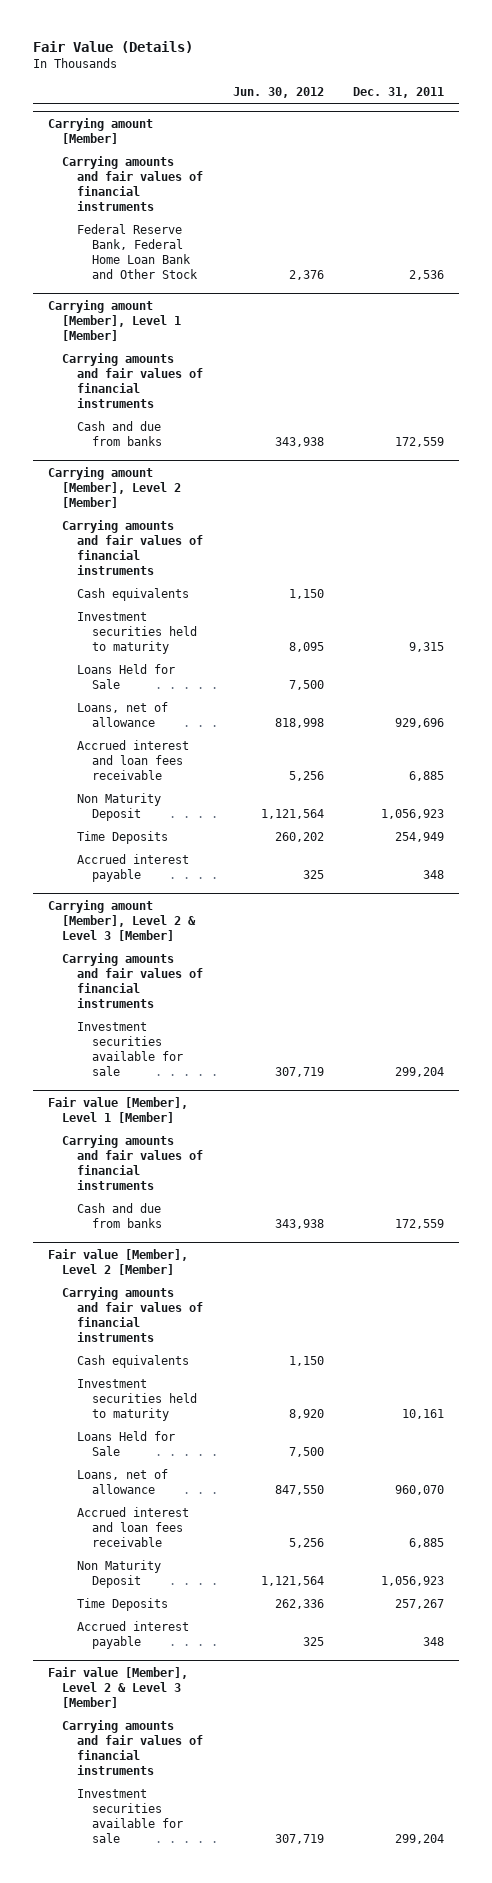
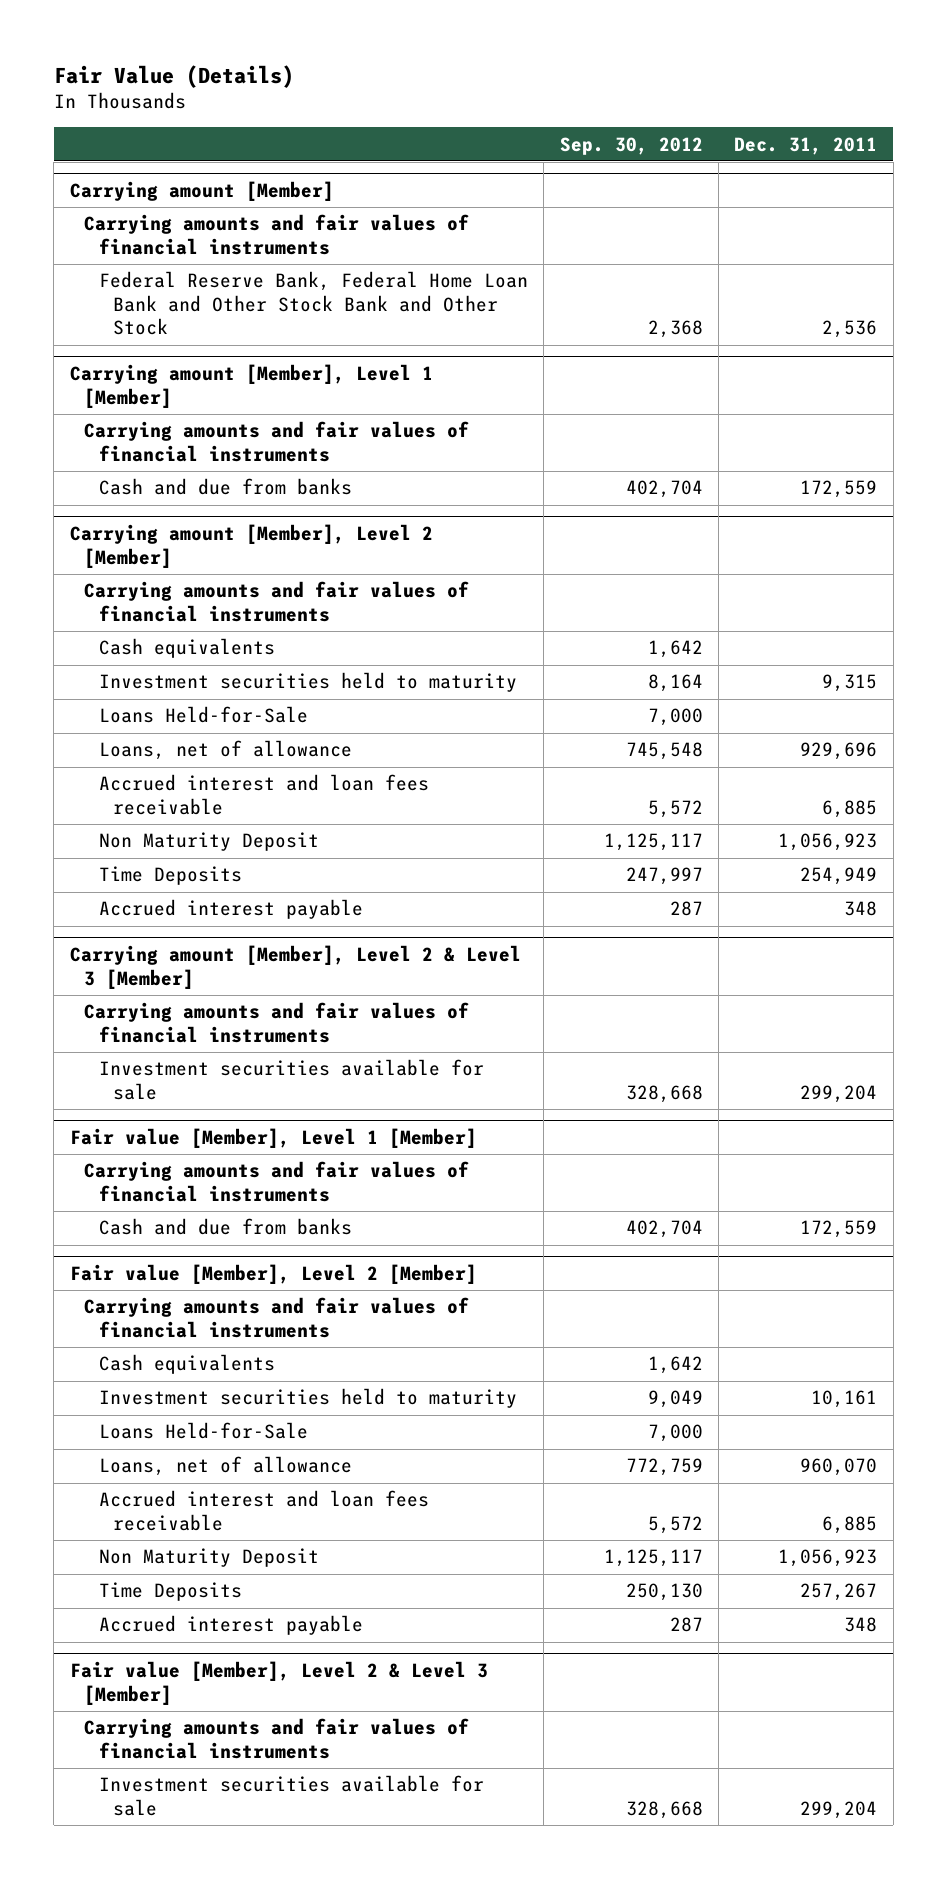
[232,86,324,98] Jun. 30, 2012 -> none
none -> [559,136,703,155] Sep. 30, 2012
[76,224,198,280] Federal Reserve Bank, Federal Home Loan Bank and Other Stock -> [98,271,528,336] Federal Reserve Bank, Federal Home Loan Bank and Other Stock Bank and Other Stock
[76,664,175,690] Loans Held for Sale -> [98,706,308,724] Loans Held-for-Sale
[76,1431,175,1457] Loans Held for Sale -> [98,1422,308,1440] Loans Held-for-Sale

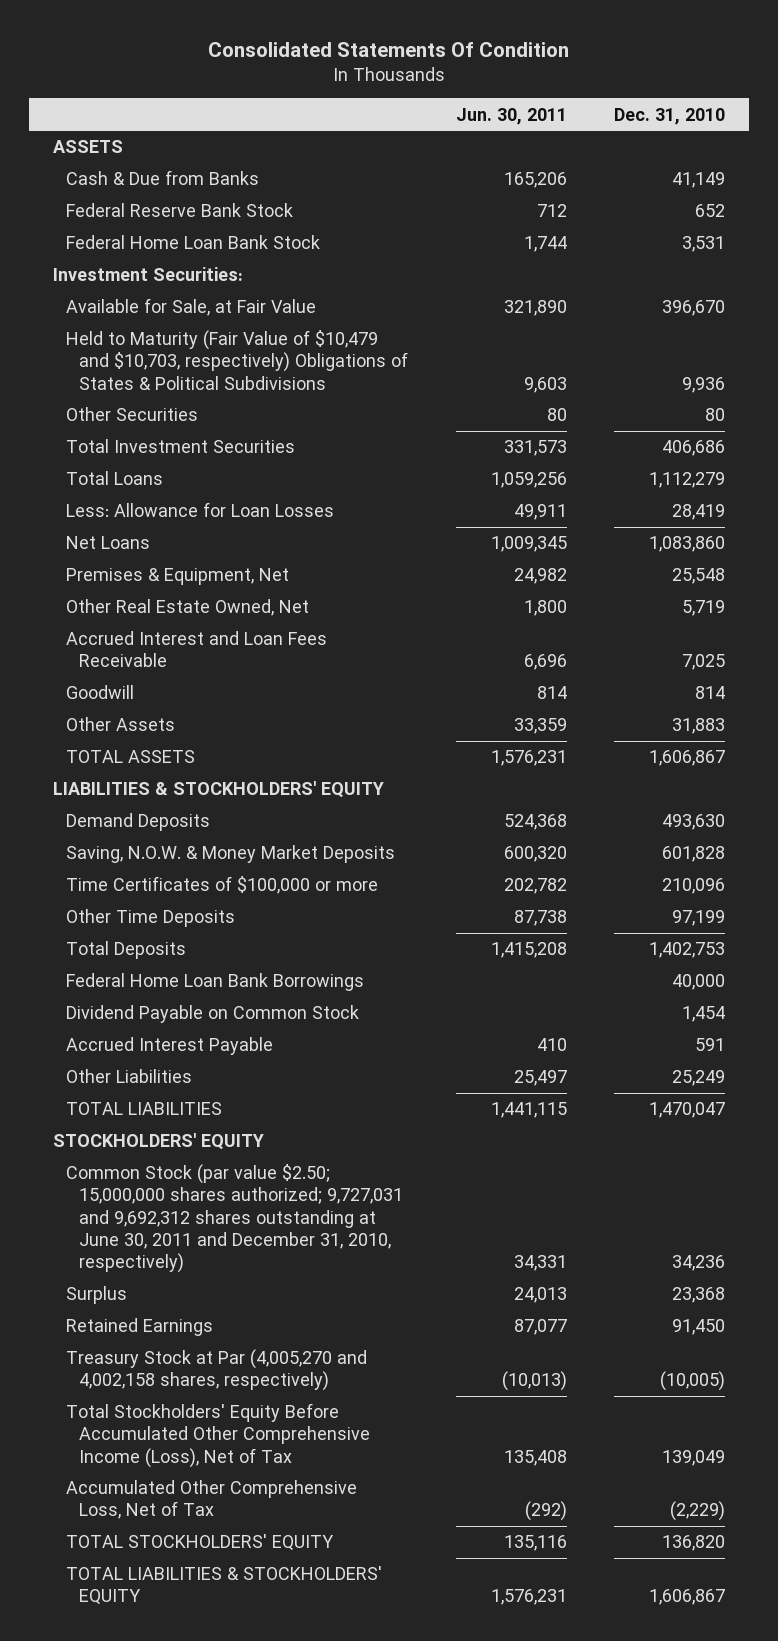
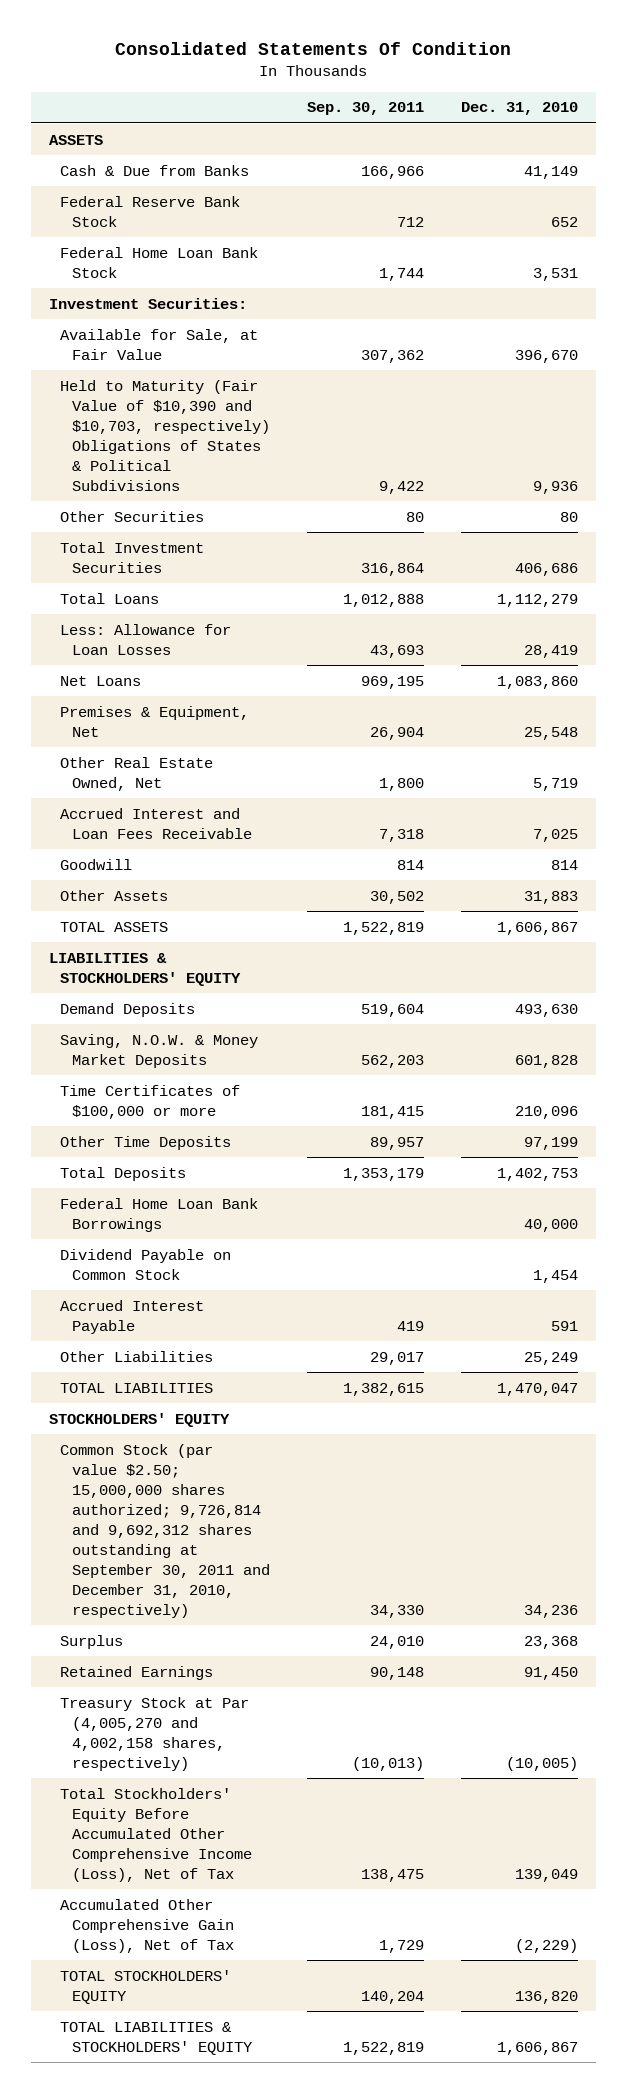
[455,107,567,125] Jun. 30, 2011 -> none
none -> [306,102,424,116] Sep. 30, 2011
[65,330,409,390] Held to Maturity (Fair Value of $10,479 and $10,703, respectively) Obligations of States & Political Subdivisions -> [60,379,270,491] Held to Maturity (Fair Value of $10,390 and $10,703, respectively) Obligations of States & Political Subdivisions
[65,1164,404,1274] Common Stock (par value $2.50; 15,000,000 shares authorized; 9,727,031 and 9,692,312 shares outstanding at June 30, 2011 and December 31, 2010, respectively) -> [60,1443,270,1618] Common Stock (par value $2.50; 15,000,000 shares authorized; 9,726,814 and 9,692,312 shares outstanding at September 30, 2011 and December 31, 2010, respectively)
[65,1480,357,1520] Accumulated Other Comprehensive Loss, Net of Tax -> [60,1898,234,1953] Accumulated Other Comprehensive Gain (Loss), Net of Tax

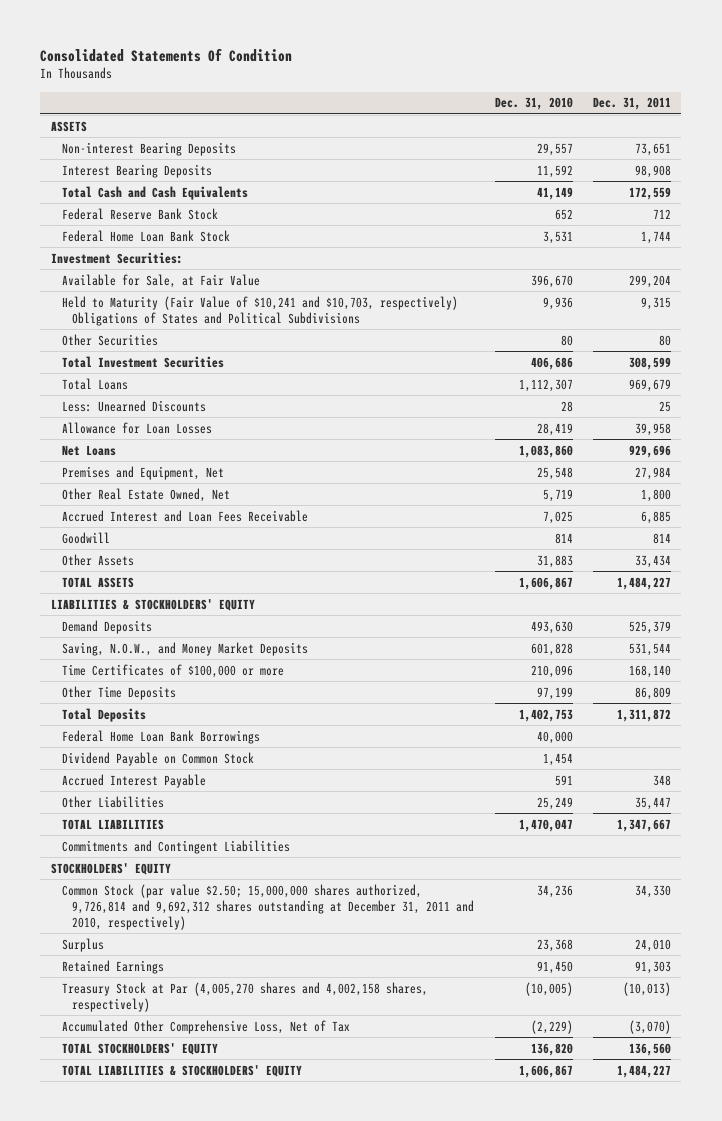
[306,102,424,116] Sep. 30, 2011 -> none
none -> [593,97,672,111] Dec. 31, 2011
none -> [61,141,236,156] Non-interest Bearing Deposits
none -> [61,163,212,178] Interest Bearing Deposits
[60,164,250,176] Cash & Due from Banks -> [61,185,248,200] Total Cash and Cash Equivalents
[60,379,270,491] Held to Maturity (Fair Value of $10,390 and $10,703, respectively) Obligations of States & Political Subdivisions -> [61,295,458,326] Held to Maturity (Fair Value of $10,241 and $10,703, respectively) Obligations of States and Political Subdivisions
[496,593,578,607] 1,112,279 -> [518,378,573,392] 1,112,307
none -> [61,399,206,412] Less: Unearned Discounts
[60,623,232,655] Less: Allowance for Loan Losses -> [61,421,212,434] Allowance for Loan Losses
[60,705,250,737] Premises & Equipment, Net -> [61,465,224,480] Premises and Equipment, Net
[60,1033,259,1068] Saving, N.O.W. & Money Market Deposits -> [61,641,308,656] Saving, N.O.W., and Money Market Deposits
none -> [61,839,290,854] Commitments and Contingent Liabilities
[60,1443,270,1618] Common Stock (par value $2.50; 15,000,000 shares authorized; 9,726,814 and 9,692,312 shares outstanding at September 30, 2011 and December 31, 2010, respectively) -> [61,883,475,930] Common Stock (par value $2.50; 15,000,000 shares authorized, 9,726,814 and 9,692,312 shares outstanding at December 31, 2011 and 2010, respectively)
[60,1787,252,1882] Total Stockholders' Equity Before Accumulated Other Comprehensive Income (Loss), Net of Tax -> none
[60,1696,250,1771] Treasury Stock at Par (4,005,270 and 4,002,158 shares, respectively) -> [61,981,428,1012] Treasury Stock at Par (4,005,270 shares and 4,002,158 shares, respectively)
[60,1898,234,1953] Accumulated Other Comprehensive Gain (Loss), Net of Tax -> [61,1019,350,1034] Accumulated Other Comprehensive Loss, Net of Tax

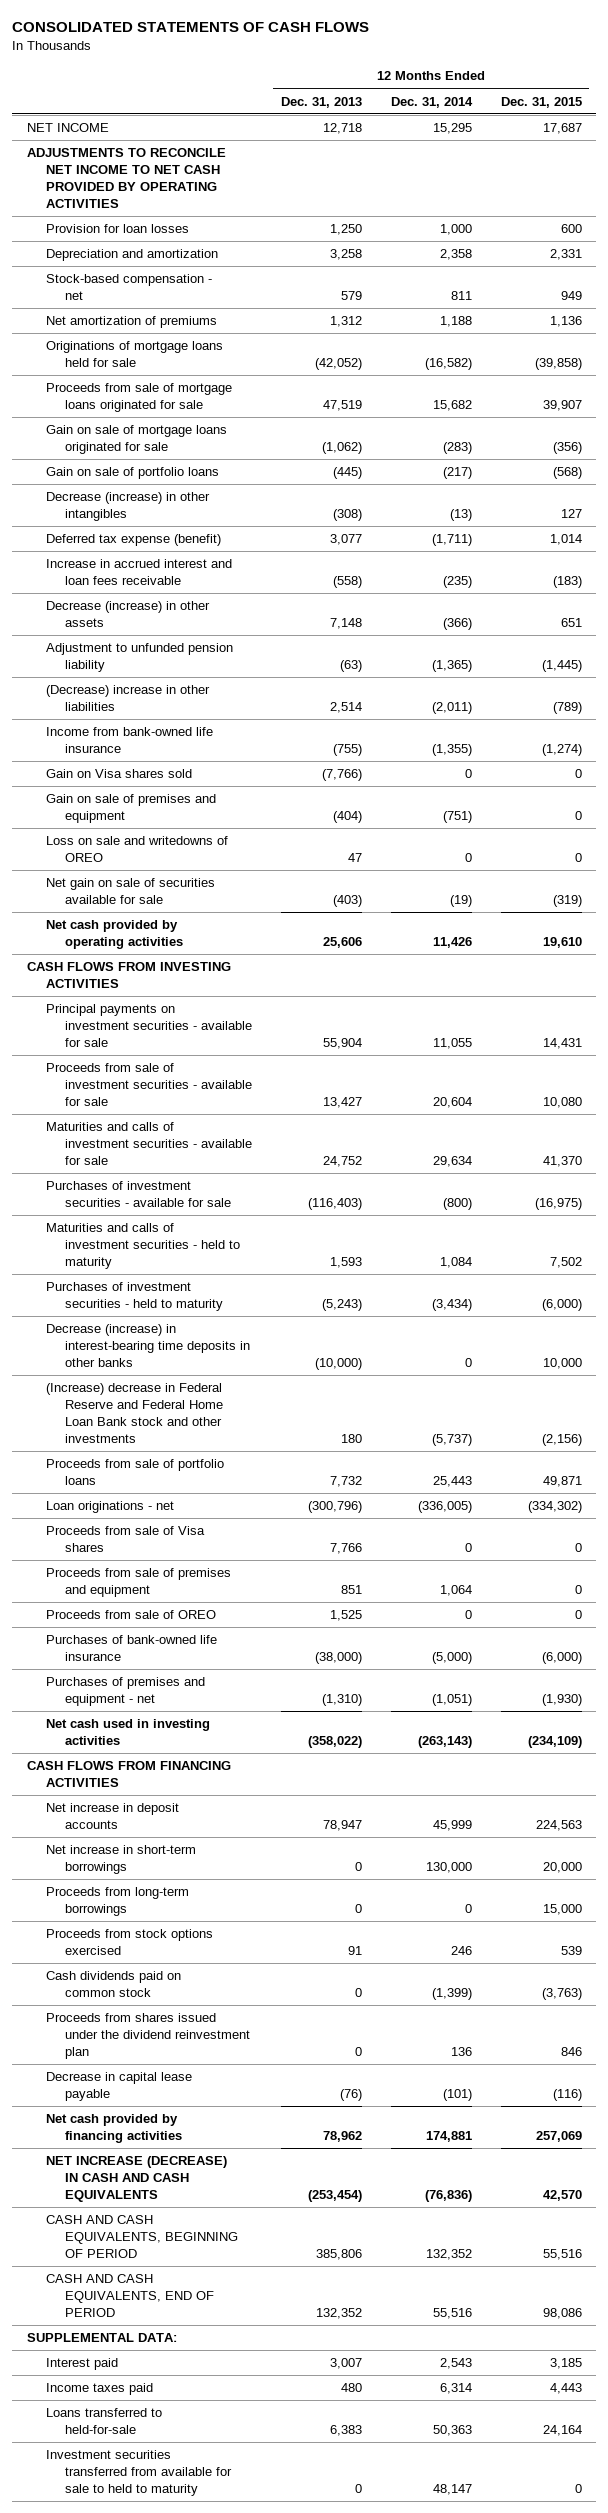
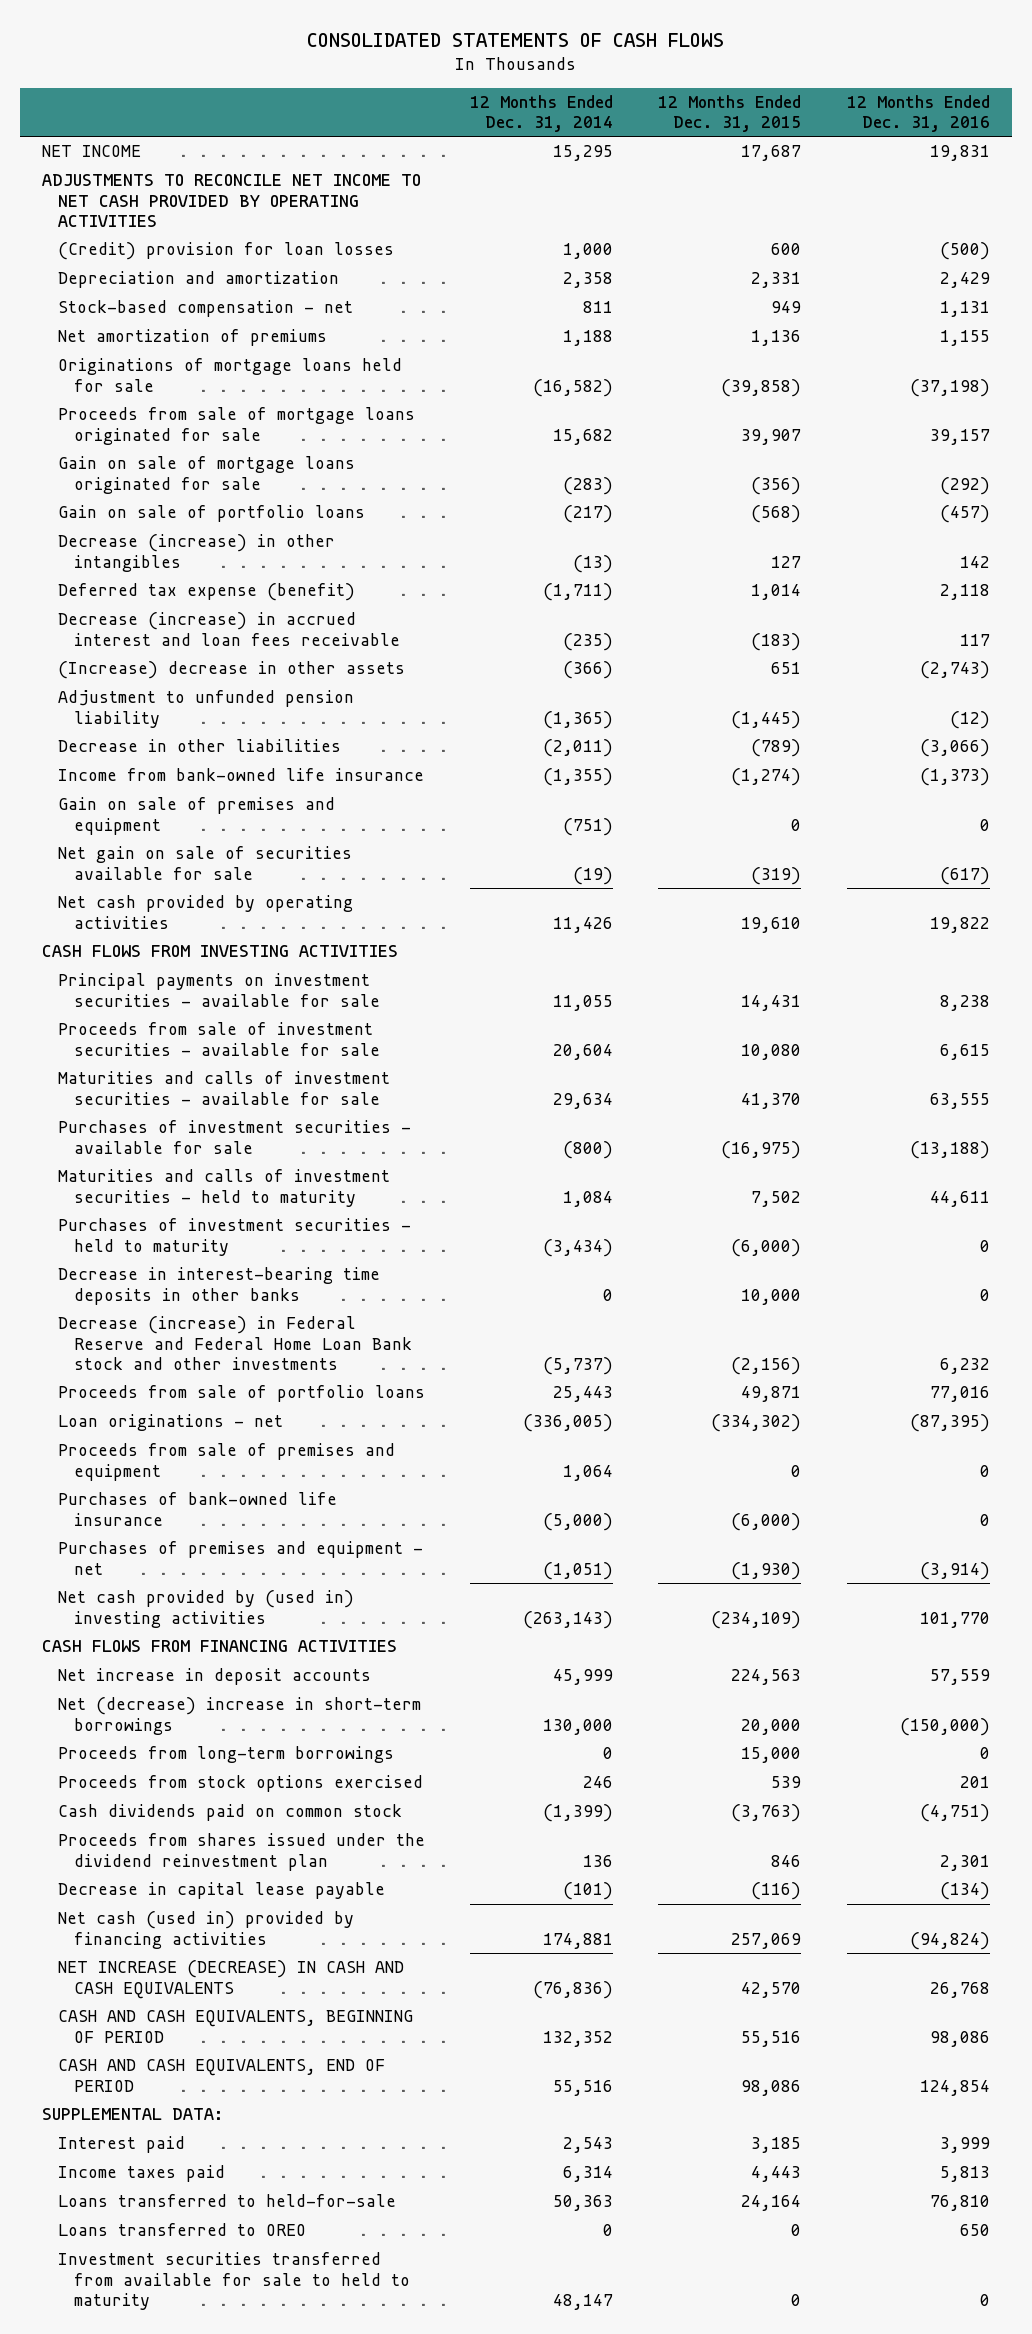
[280,96,362,108] Dec. 31, 2013 -> none
none -> [846,94,990,133] 12 Months Ended Dec. 31, 2016
[45,224,189,234] Provision for loan losses -> [58,242,395,261] (Credit) provision for loan losses
[45,559,232,586] Increase in accrued interest and loan fees receivable -> [58,612,401,646] Decrease (increase) in accrued interest and loan fees receivable
[45,601,210,628] Decrease (increase) in other assets -> [58,661,406,680] (Increase) decrease in other assets
[45,685,210,712] (Decrease) increase in other liabilities -> [58,739,342,753] Decrease in other liabilities
[45,769,192,779] Gain on Visa shares sold -> none
[45,836,228,863] Loss on sale and writedowns of OREO -> none
[45,1324,250,1367] Decrease (increase) in interest-bearing time deposits in other banks -> [58,1267,381,1305] Decrease in interest-bearing time deposits in other banks
[45,1383,223,1443] (Increase) decrease in Federal Reserve and Federal Home Loan Bank stock and other investments -> [58,1316,413,1370] Decrease (increase) in Federal Reserve and Federal Home Loan Bank stock and other investments
[45,1526,205,1553] Proceeds from sale of Visa shares -> none
[45,1610,216,1620] Proceeds from sale of OREO -> none
[45,1719,210,1746] Net cash used in investing activities -> [58,1590,355,1628] Net cash provided by (used in) investing activities
[45,1845,196,1875] Net increase in short-term borrowings -> [58,1697,422,1735] Net (decrease) increase in short-term borrowings
[45,2114,182,2144] Net cash provided by financing activities -> [58,1911,355,1949] Net cash (used in) provided by financing activities
none -> [58,2223,307,2237] Loans transferred to OREO

